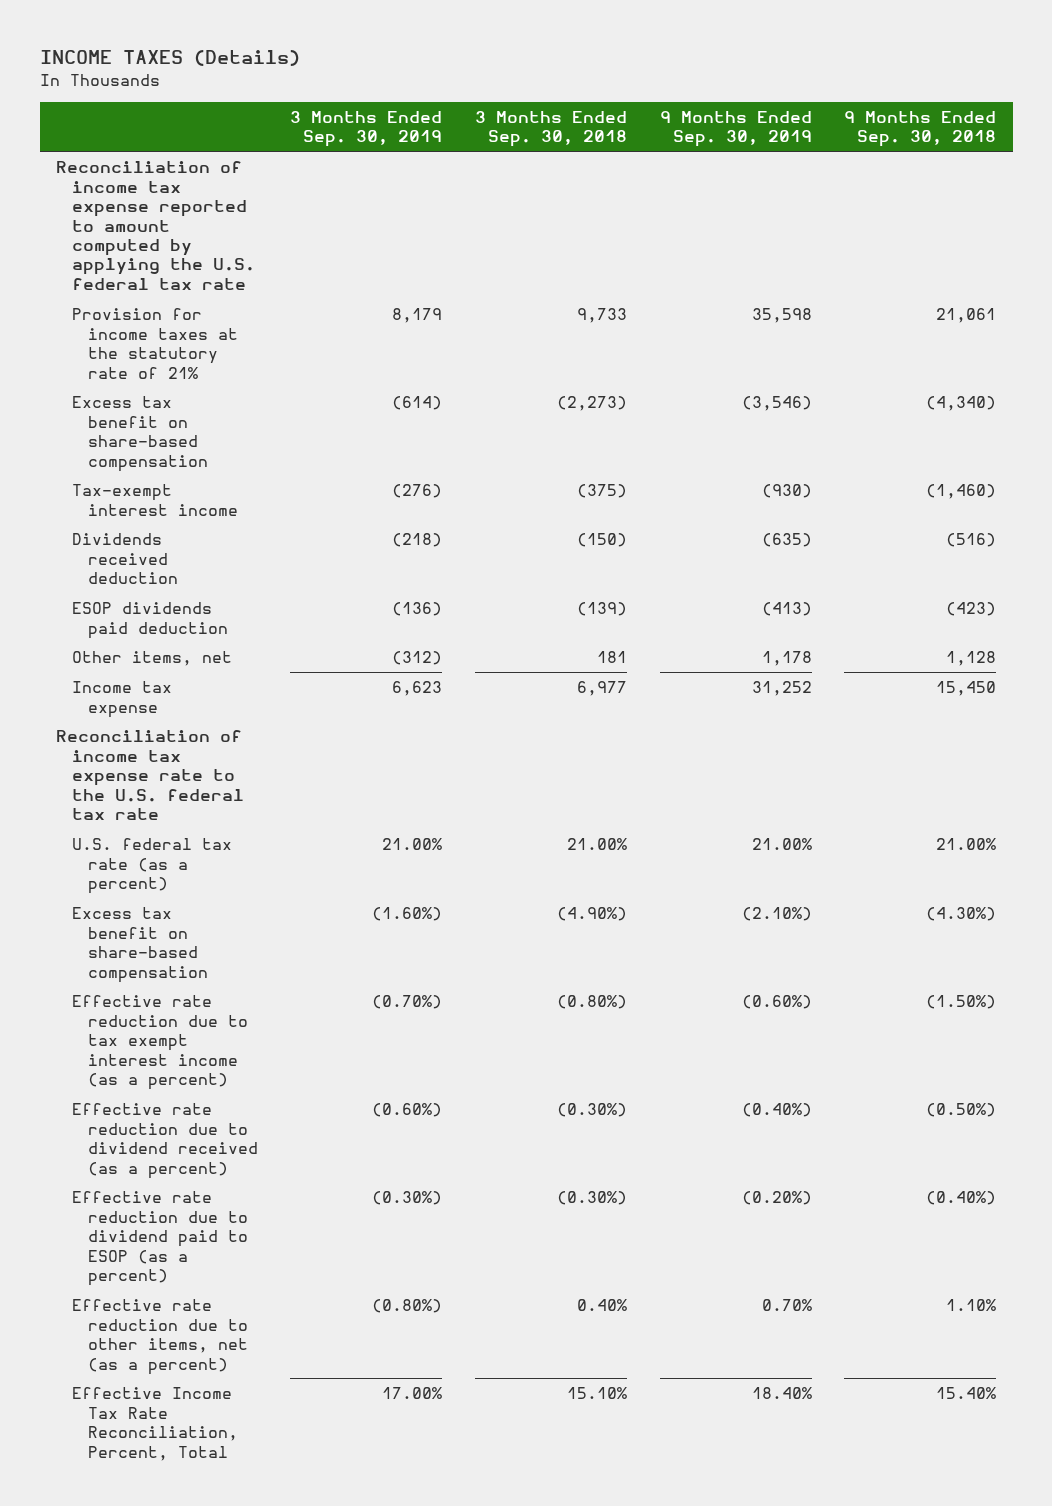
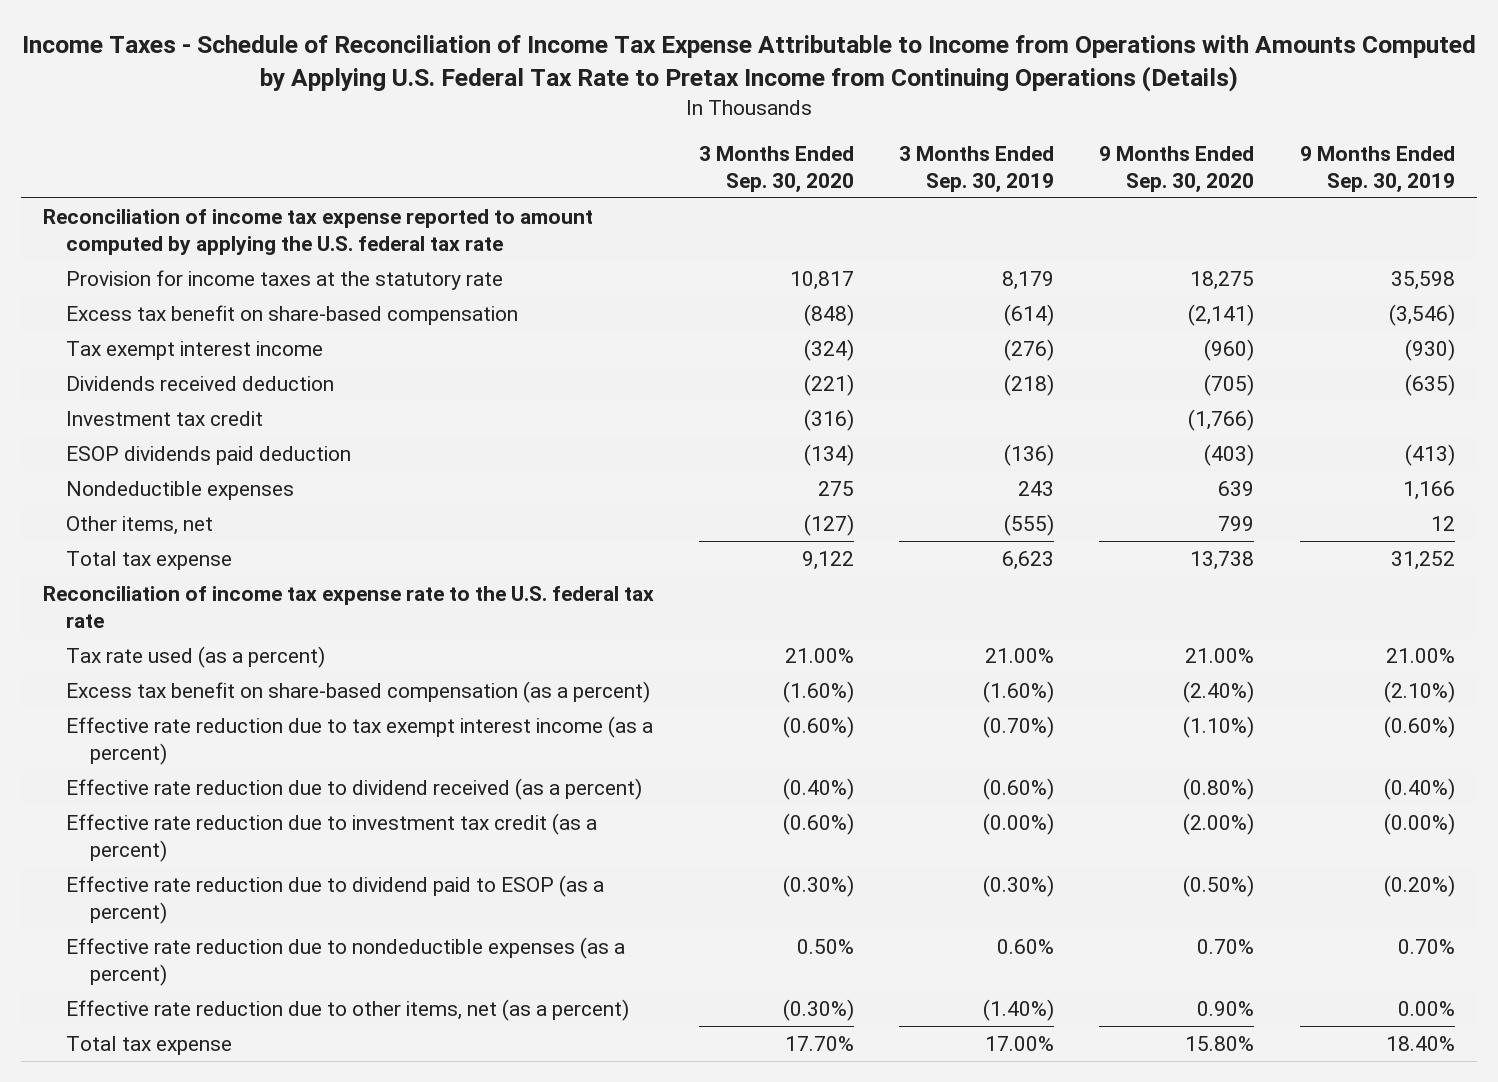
[39,50,300,67] INCOME TAXES (Details) -> [21,35,1476,93] Income Taxes - Schedule of Reconciliation of Income Tax Expense Attributable to Income from Operations with Amounts Computed by Applying U.S. Federal Tax Rate to Pretax Income from Continuing Operations (Details)
[474,110,627,148] 3 Months Ended Sep. 30, 2018 -> none
[844,110,997,148] 9 Months Ended Sep. 30, 2018 -> none
none -> [699,145,855,193] 3 Months Ended Sep. 30, 2020
none -> [1099,145,1255,193] 9 Months Ended Sep. 30, 2020
[71,308,238,379] Provision for income taxes at the statutory rate of 21% -> [66,270,504,291] Provision for income taxes at the statutory rate
[71,484,238,516] Tax-exempt interest income -> [66,341,324,361] Tax exempt interest income
none -> [66,411,264,427] Investment tax credit
none -> [66,481,295,501] Nondeductible expenses
[392,651,443,666] (312) -> [1004,514,1055,537] (555)
[761,651,812,667] 1,178 -> [1430,516,1455,532] 12
[71,681,172,718] Income tax expense -> [66,551,233,571] Total tax expense
[71,838,232,895] U.S. federal tax rate (as a percent) -> [66,646,326,669] Tax rate used (as a percent)
[71,907,208,983] Excess tax benefit on share-based compensation -> [66,681,651,704] Excess tax benefit on share-based compensation (as a percent)
none -> [66,813,598,863] Effective rate reduction due to investment tax credit (as a percent)
none -> [66,937,626,987] Effective rate reduction due to nondeductible expenses (as a percent)
[372,1299,443,1314] (0.80%) -> [983,999,1055,1022] (1.40%)
[761,1299,812,1312] 0.70% -> [1397,1001,1455,1017] 0.00%
[71,1387,238,1461] Effective Income Tax Rate Reconciliation, Percent, Total -> [66,1036,233,1056] Total tax expense

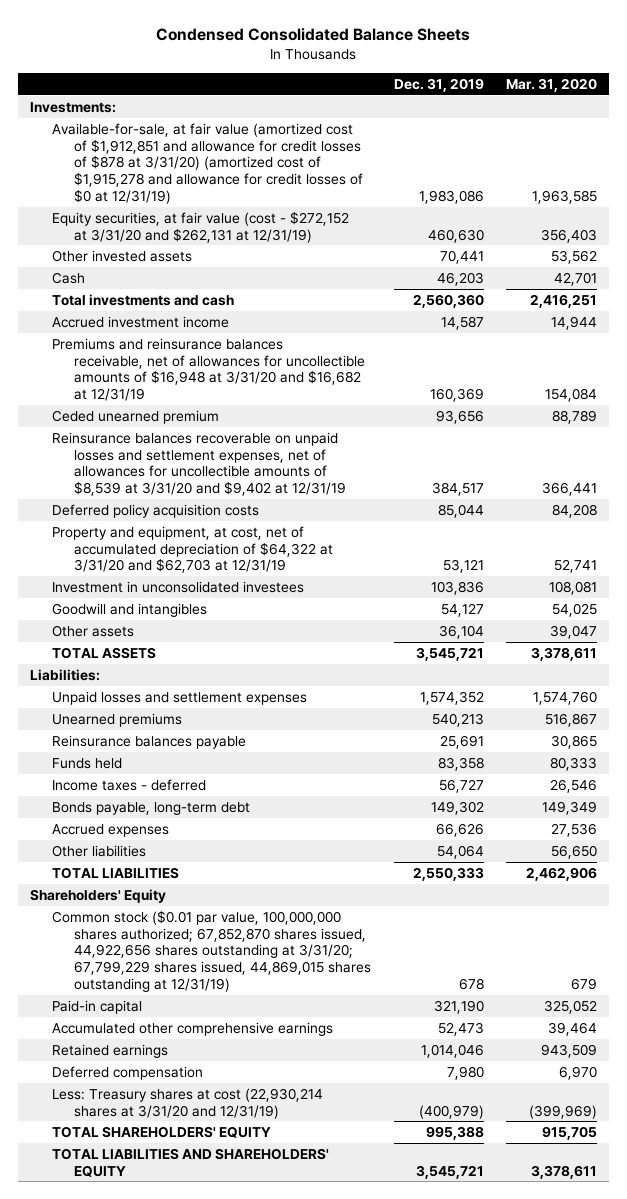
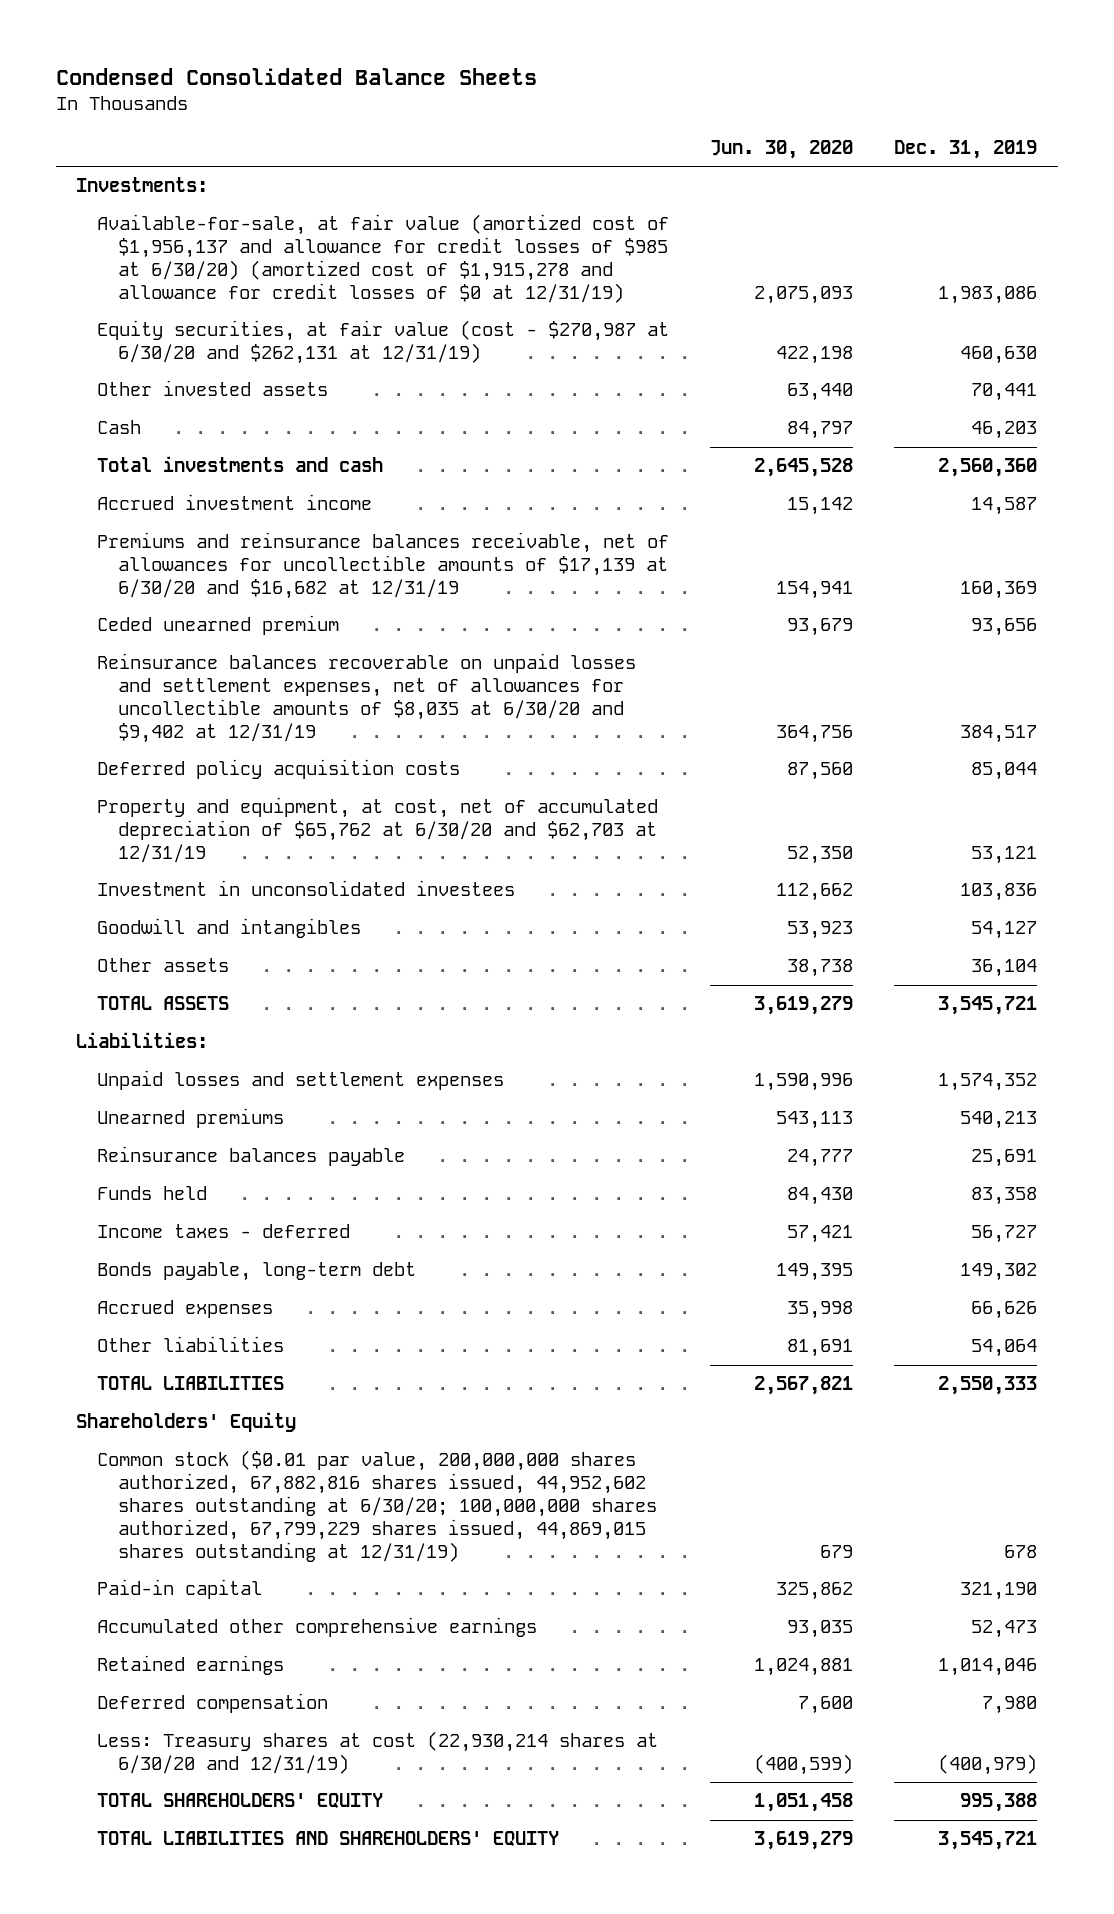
[506,77,598,92] Mar. 31, 2020 -> none
none -> [710,140,854,160] Jun. 30, 2020
[51,122,364,204] Available-for-sale, at fair value (amortized cost of $1,912,851 and allowance for credit losses of $878 at 3/31/20) (amortized cost of $1,915,278 and allowance for credit losses of $0 at 12/31/19) -> [96,214,669,304] Available-for-sale, at fair value (amortized cost of $1,956,137 and allowance for credit losses of $985 at 6/30/20) (amortized cost of $1,915,278 and allowance for credit losses of $0 at 12/31/19)
[51,210,349,243] Equity securities, at fair value (cost - $272,152 at 3/31/20 and $262,131 at 12/31/19) -> [96,320,669,365] Equity securities, at fair value (cost - $270,987 at 6/30/20 and $262,131 at 12/31/19)
[51,337,366,401] Premiums and reinsurance balances receivable, net of allowances for uncollectible amounts of $16,948 at 3/31/20 and $16,682 at 12/31/19 -> [96,532,669,600] Premiums and reinsurance balances receivable, net of allowances for uncollectible amounts of $17,139 at 6/30/20 and $16,682 at 12/31/19
[51,431,347,496] Reinsurance balances recoverable on unpaid losses and settlement expenses, net of allowances for uncollectible amounts of $8,539 at 3/31/20 and $9,402 at 12/31/19 -> [96,653,636,744] Reinsurance balances recoverable on unpaid losses and settlement expenses, net of allowances for uncollectible amounts of $8,035 at 6/30/20 and $9,402 at 12/31/19
[51,525,334,574] Property and equipment, at cost, net of accumulated depreciation of $64,322 at 3/31/20 and $62,703 at 12/31/19 -> [96,797,658,864] Property and equipment, at cost, net of accumulated depreciation of $65,762 at 6/30/20 and $62,703 at 12/31/19
[51,909,372,992] Common stock ($0.01 par value, 100,000,000 shares authorized; 67,852,870 shares issued, 44,922,656 shares outstanding at 3/31/20; 67,799,229 shares issued, 44,869,015 shares outstanding at 12/31/19) -> [96,1450,657,1563] Common stock ($0.01 par value, 200,000,000 shares authorized, 67,882,816 shares issued, 44,952,602 shares outstanding at 6/30/20; 100,000,000 shares authorized, 67,799,229 shares issued, 44,869,015 shares outstanding at 12/31/19)
[51,1087,323,1119] Less: Treasury shares at cost (22,930,214 shares at 3/31/20 and 12/31/19) -> [96,1731,658,1775] Less: Treasury shares at cost (22,930,214 shares at 6/30/20 and 12/31/19)

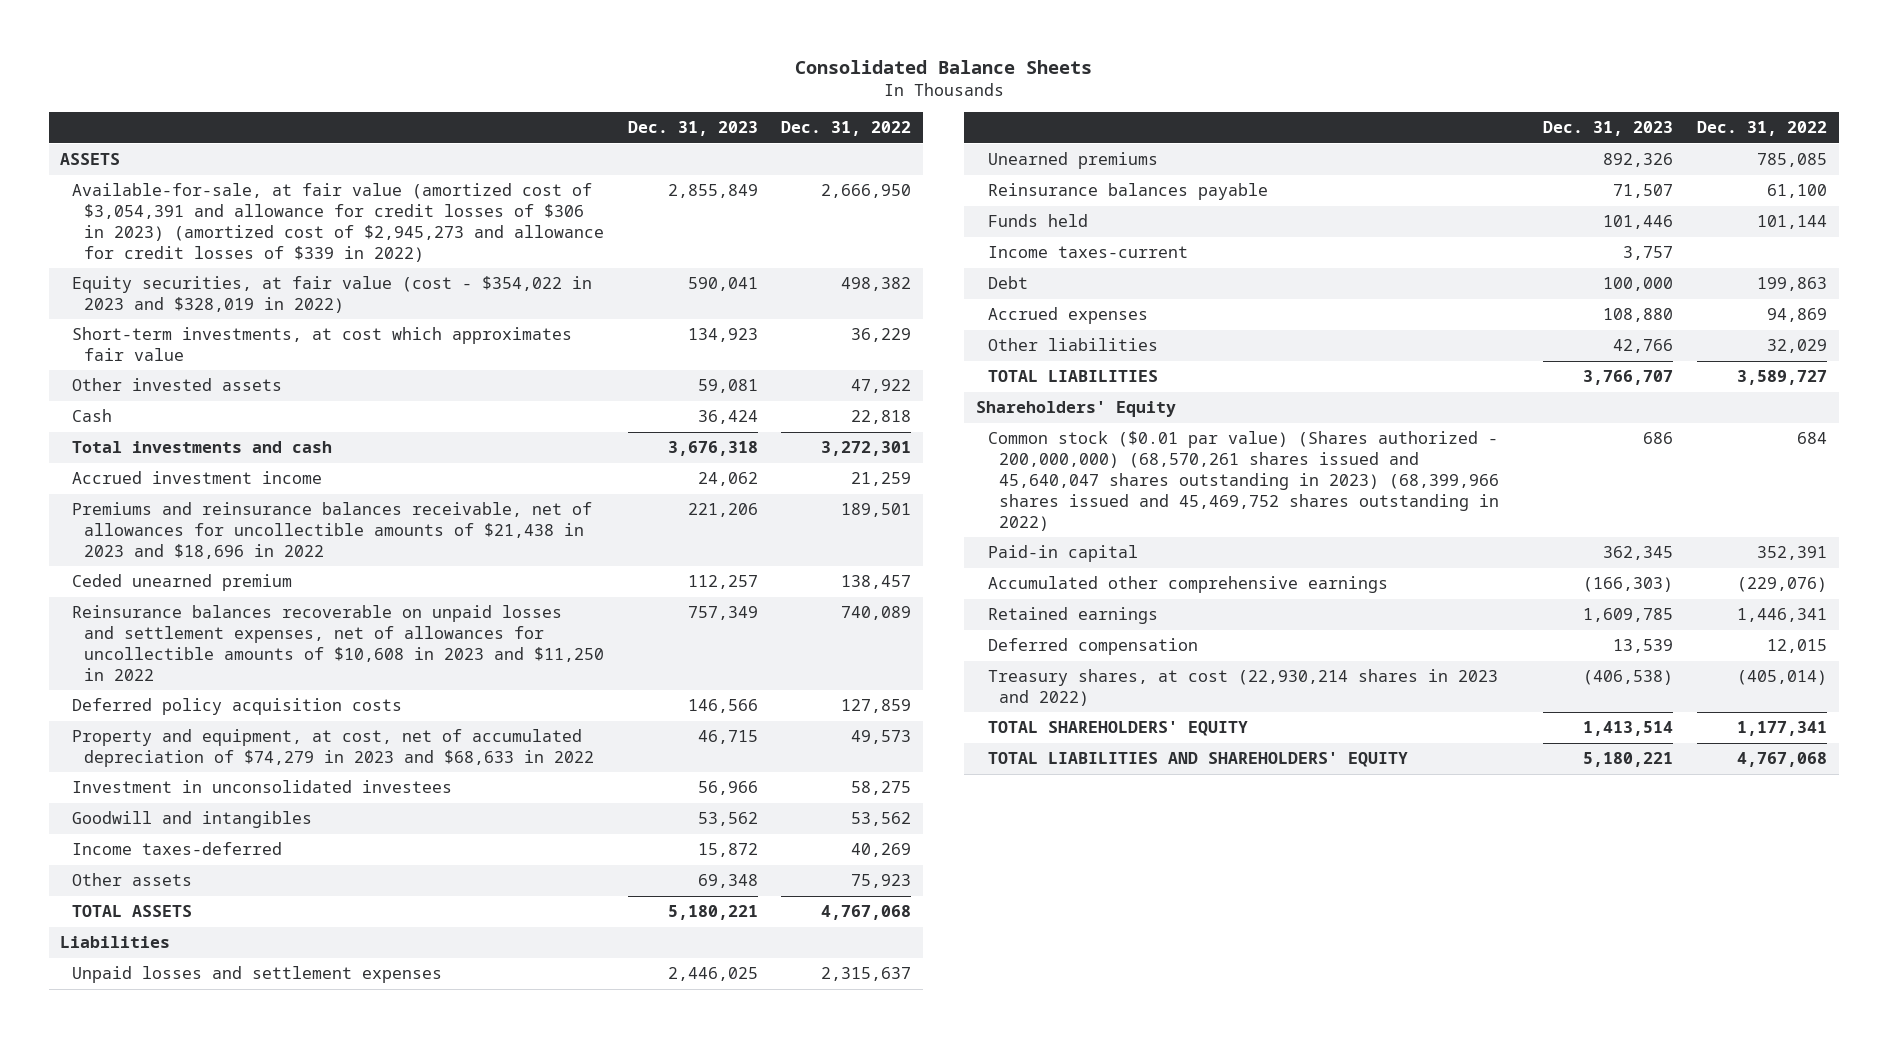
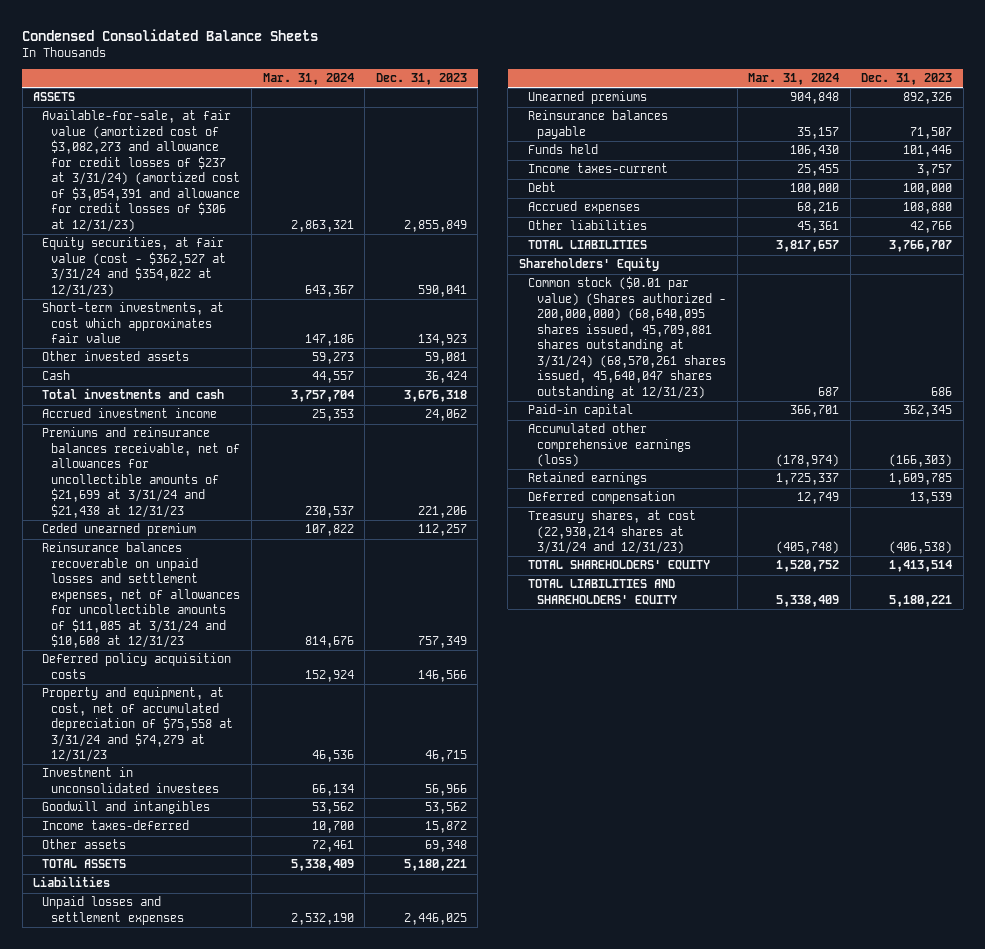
[794,59,1092,74] Consolidated Balance Sheets -> [22,28,319,41] Condensed Consolidated Balance Sheets
[781,121,912,137] Dec. 31, 2022 -> none
none -> [262,73,354,86] Mar. 31, 2024
[72,183,604,262] Available-for-sale, at fair value (amortized cost of $3,054,391 and allowance for credit losses of $306 in 2023) (amortized cost of $2,945,273 and allowance for credit losses of $339 in 2022) -> [42,110,241,232] Available-for-sale, at fair value (amortized cost of $3,082,273 and allowance for credit losses of $237 at 3/31/24) (amortized cost of $3,054,391 and allowance for credit losses of $306 at 12/31/23)
[72,276,593,314] Equity securities, at fair value (cost - $354,022 in 2023 and $328,019 in 2022) -> [42,237,227,297] Equity securities, at fair value (cost - $362,527 at 3/31/24 and $354,022 at 12/31/23)
[72,502,593,559] Premiums and reinsurance balances receivable, net of allowances for uncollectible amounts of $21,438 in 2023 and $18,696 in 2022 -> [42,427,241,518] Premiums and reinsurance balances receivable, net of allowances for uncollectible amounts of $21,699 at 3/31/24 and $21,438 at 12/31/23
[72,605,604,681] Reinsurance balances recoverable on unpaid losses and settlement expenses, net of allowances for uncollectible amounts of $10,608 in 2023 and $11,250 in 2022 -> [42,542,241,649] Reinsurance balances recoverable on unpaid losses and settlement expenses, net of allowances for uncollectible amounts of $11,085 at 3/31/24 and $10,608 at 12/31/23
[72,729,594,768] Property and equipment, at cost, net of accumulated depreciation of $74,279 in 2023 and $68,633 in 2022 -> [42,687,234,763] Property and equipment, at cost, net of accumulated depreciation of $75,558 at 3/31/24 and $74,279 at 12/31/23
[987,431,1500,531] Common stock ($0.01 par value) (Shares authorized - 200,000,000) (68,570,261 shares issued and 45,640,047 shares outstanding in 2023) (68,399,966 shares issued and 45,469,752 shares outstanding in 2022) -> [527,276,727,399] Common stock ($0.01 par value) (Shares authorized - 200,000,000) (68,640,095 shares issued, 45,709,881 shares outstanding at 3/31/24) (68,570,261 shares issued, 45,640,047 shares outstanding at 12/31/23)
[987,576,1388,594] Accumulated other comprehensive earnings -> [527,423,692,468] Accumulated other comprehensive earnings (loss)
[987,669,1498,707] Treasury shares, at cost (22,930,214 shares in 2023 and 2022) -> [527,510,696,555] Treasury shares, at cost (22,930,214 shares at 3/31/24 and 12/31/23)

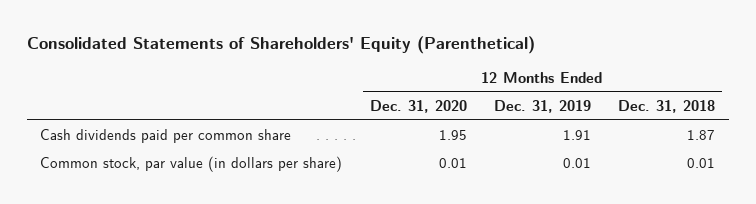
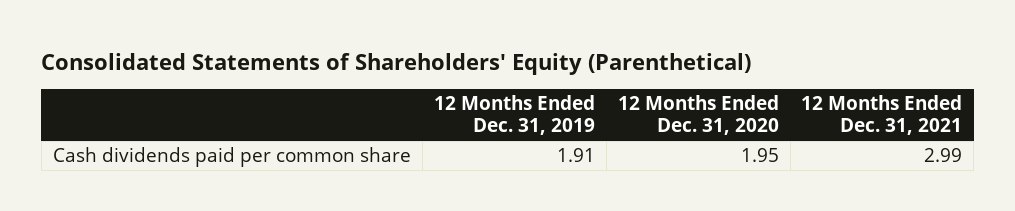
[618,99,716,113] Dec. 31, 2018 -> none
none -> [801,94,963,136] 12 Months Ended Dec. 31, 2021
[40,156,343,173] Common stock, par value (in dollars per share) -> none

